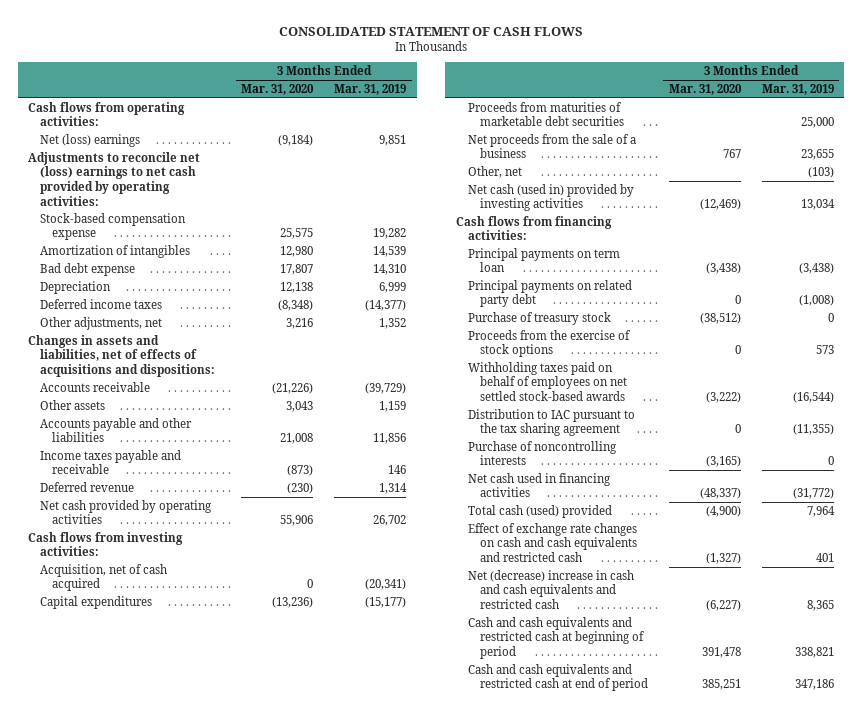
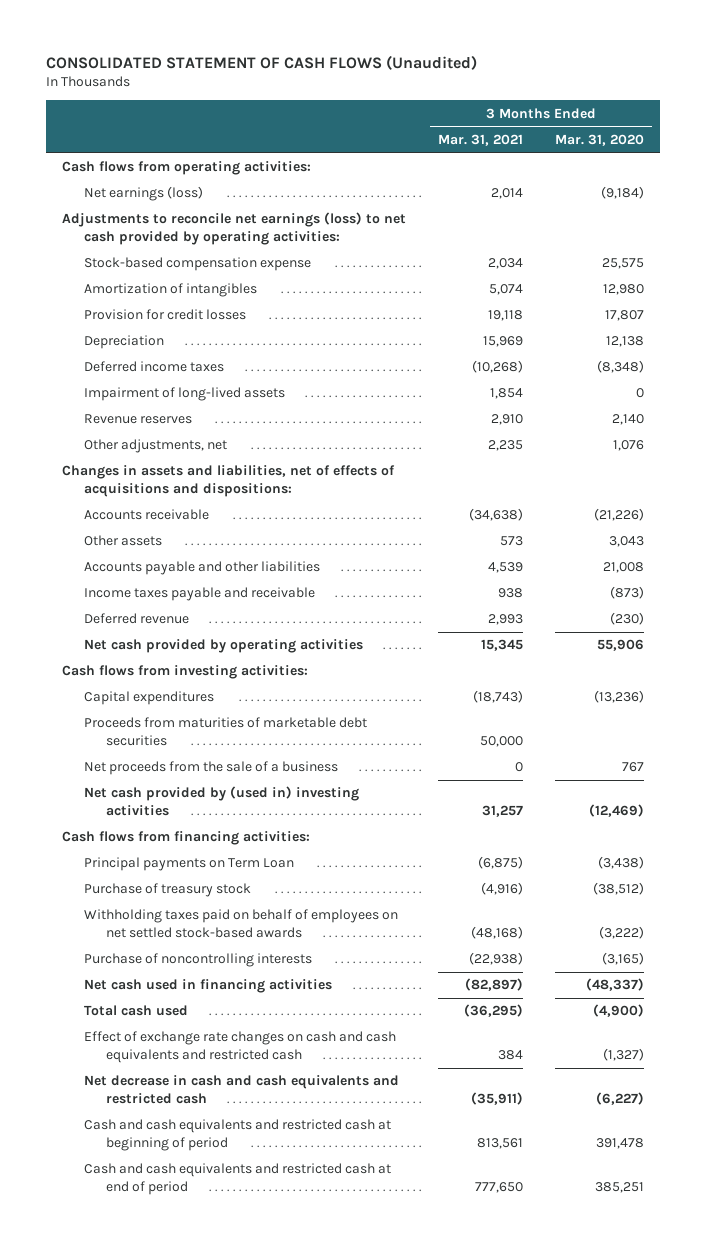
[279,26,584,36] CONSOLIDATED STATEMENT OF CASH FLOWS -> [45,54,477,70] CONSOLIDATED STATEMENT OF CASH FLOWS (Unaudited)
[334,83,407,95] Mar. 31, 2019 -> none
none -> [437,133,523,146] Mar. 31, 2021
[40,133,141,147] Net (loss) earnings -> [84,186,204,202] Net earnings (loss)
[28,151,201,206] Adjustments to reconcile net (loss) earnings to net cash provided by operating activities: -> [61,212,406,246] Adjustments to reconcile net earnings (loss) to net cash provided by operating activities:
[40,262,136,276] Bad debt expense -> [84,309,247,321] Provision for credit losses
none -> [84,387,286,402] Impairment of long-lived assets
none -> [84,414,193,425] Revenue reserves
[286,317,314,329] 3,216 -> [612,440,644,452] 1,076
[40,563,168,592] Acquisition, net of cash acquired -> none
[467,165,522,178] Other, net -> none
[467,183,634,212] Net cash (used in) provided by investing activities -> [84,786,360,817] Net cash provided by (used in) investing activities
[467,279,632,308] Principal payments on related party debt -> none
[467,247,620,273] Principal payments on term loan -> [84,857,295,872] Principal payments on Term Loan
[467,329,631,358] Proceeds from the exercise of stock options -> none
[467,408,635,437] Distribution to IAC pursuant to the tax sharing agreement -> none
[467,504,612,518] Total cash (used) provided -> [84,1005,189,1017] Total cash used
[467,569,634,610] Net (decrease) increase in cash and cash equivalents and restricted cash -> [84,1075,400,1105] Net decrease in cash and cash equivalents and restricted cash

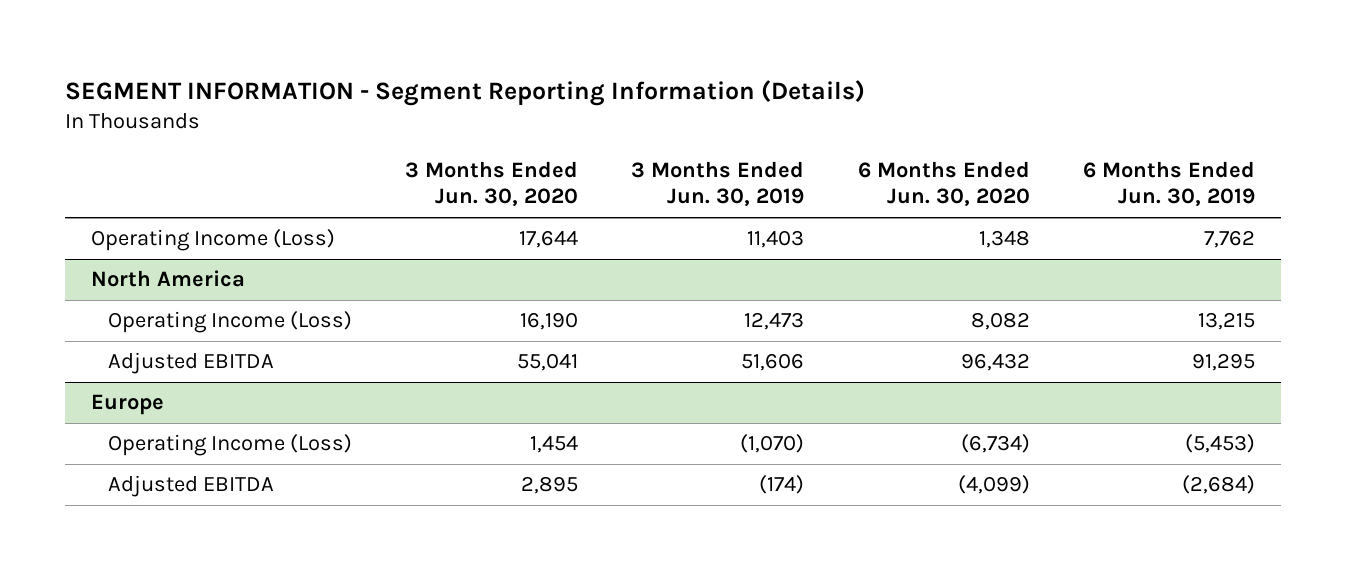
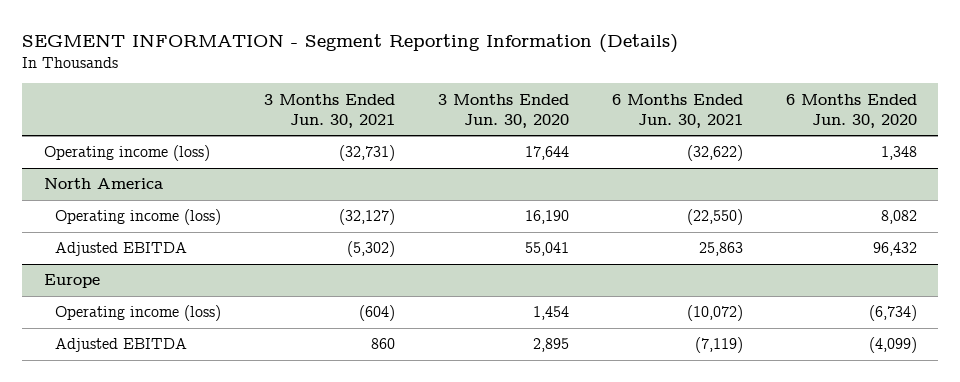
[631,161,805,207] 3 Months Ended Jun. 30, 2019 -> none
[1082,161,1255,207] 6 Months Ended Jun. 30, 2019 -> none
none -> [264,93,396,128] 3 Months Ended Jun. 30, 2021
none -> [611,93,743,128] 6 Months Ended Jun. 30, 2021
[91,229,336,252] Operating Income (Loss) -> [43,145,210,162] Operating income (loss)
[108,311,353,334] Operating Income (Loss) -> [55,209,222,226] Operating income (loss)
[108,434,353,457] Operating Income (Loss) -> [55,305,222,322] Operating income (loss)

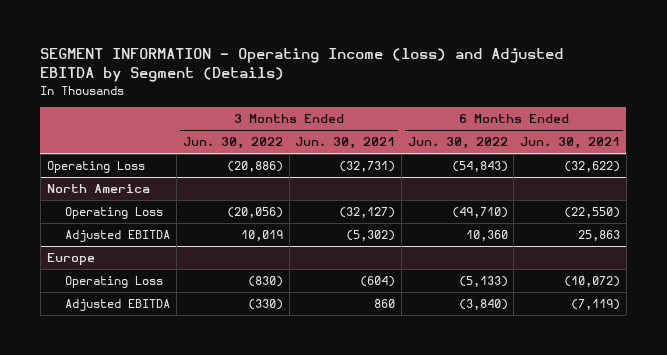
[22,33,679,53] SEGMENT INFORMATION - Segment Reporting Information (Details) -> [40,48,564,83] SEGMENT INFORMATION - Operating Income (loss) and Adjusted EBITDA by Segment (Details)
[438,93,570,128] 3 Months Ended Jun. 30, 2020 -> none
[785,93,917,128] 6 Months Ended Jun. 30, 2020 -> none
none -> [182,137,283,150] Jun. 30, 2022
none -> [407,137,508,150] Jun. 30, 2022
[43,145,210,162] Operating income (loss) -> [46,161,145,174] Operating Loss
[55,209,222,226] Operating income (loss) -> [65,207,164,220] Operating Loss
[55,305,222,322] Operating income (loss) -> [65,276,164,289] Operating Loss

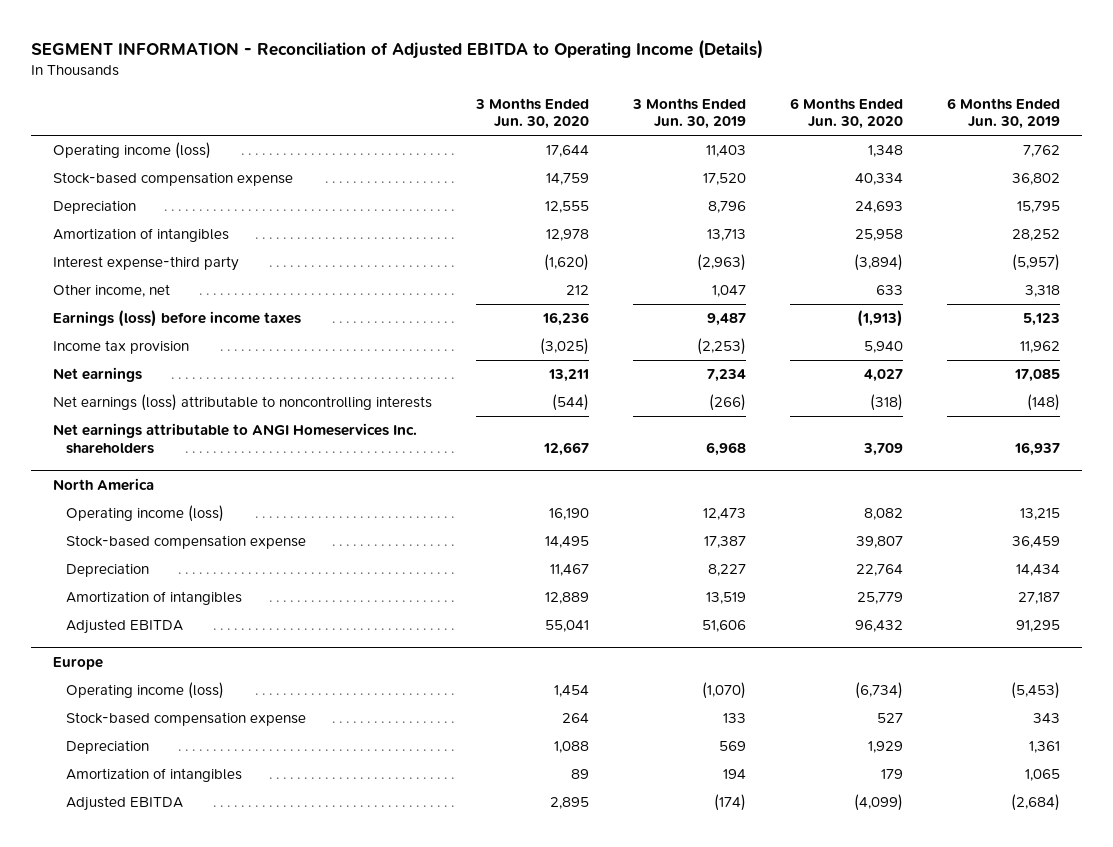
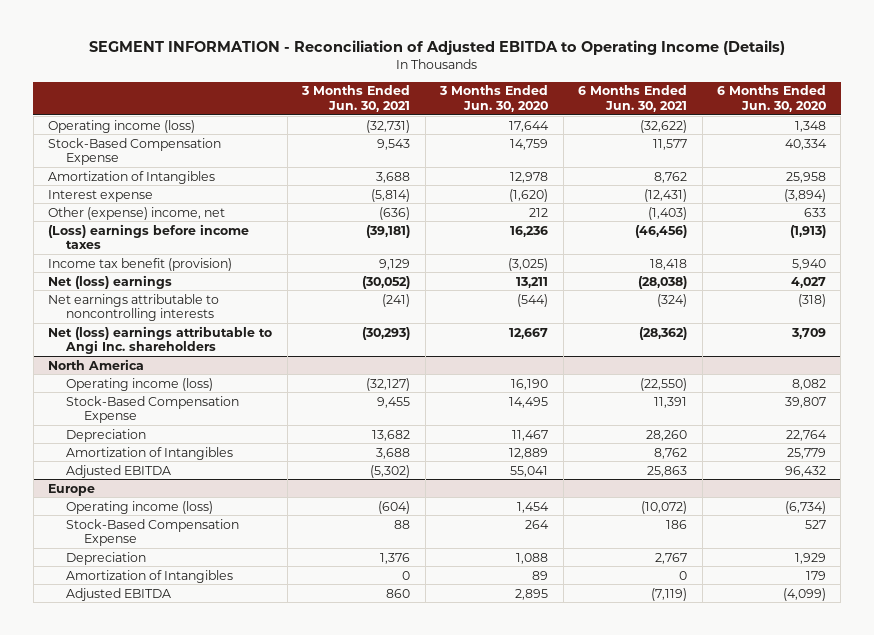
[632,97,747,130] 3 Months Ended Jun. 30, 2019 -> none
[946,97,1060,130] 6 Months Ended Jun. 30, 2019 -> none
none -> [301,85,411,113] 3 Months Ended Jun. 30, 2021
none -> [578,85,688,113] 6 Months Ended Jun. 30, 2021
[53,200,137,215] Depreciation -> none
[53,172,294,187] Stock-based compensation expense -> [48,137,222,166] Stock-Based Compensation Expense
[53,228,230,243] Amortization of intangibles -> [48,170,216,184] Amortization of Intangibles
[53,256,240,272] Interest expense-third party -> [48,189,154,202] Interest expense
[53,284,171,298] Other income, net -> [48,206,226,220] Other (expense) income, net
[53,310,302,328] Earnings (loss) before income taxes -> [48,223,250,250] (Loss) earnings before income taxes
[53,340,190,355] Income tax provision -> [48,257,233,271] Income tax benefit (provision)
[53,367,143,383] Net earnings -> [48,274,173,289] Net (loss) earnings
[53,394,433,412] Net earnings (loss) attributable to noncontrolling interests -> [48,293,220,322] Net earnings attributable to noncontrolling interests
[53,423,418,454] Net earnings attributable to ANGI Homeservices Inc. shareholders -> [48,325,273,355] Net (loss) earnings attributable to Angi Inc. shareholders
[66,535,307,550] Stock-based compensation expense -> [65,395,239,424] Stock-Based Compensation Expense
[66,591,243,606] Amortization of intangibles -> [65,446,233,460] Amortization of Intangibles
[66,712,307,727] Stock-based compensation expense -> [65,518,239,547] Stock-Based Compensation Expense
[66,768,243,783] Amortization of intangibles -> [65,569,233,583] Amortization of Intangibles

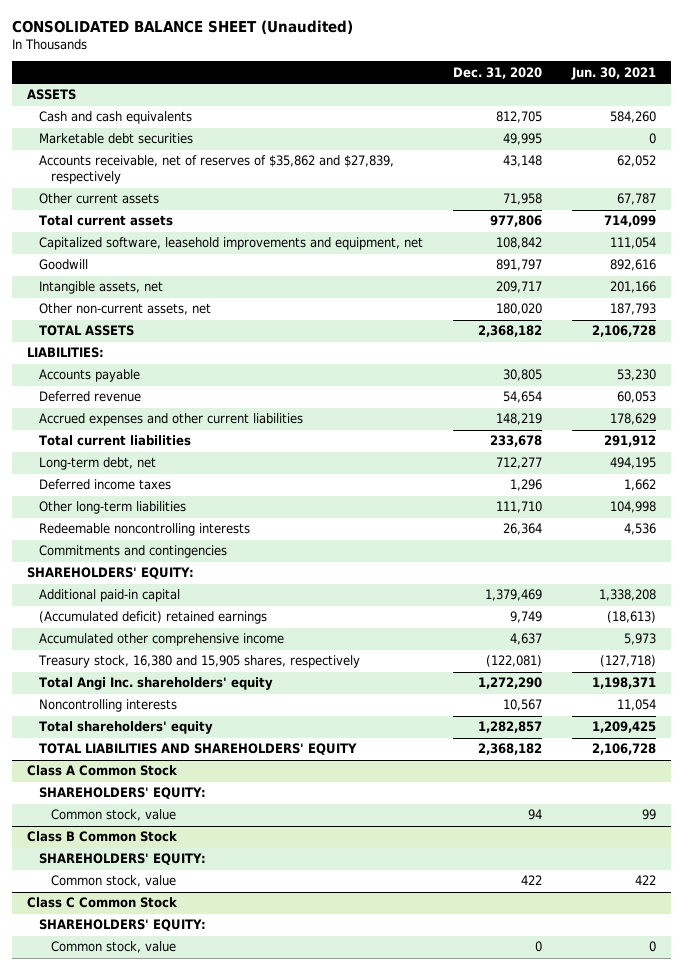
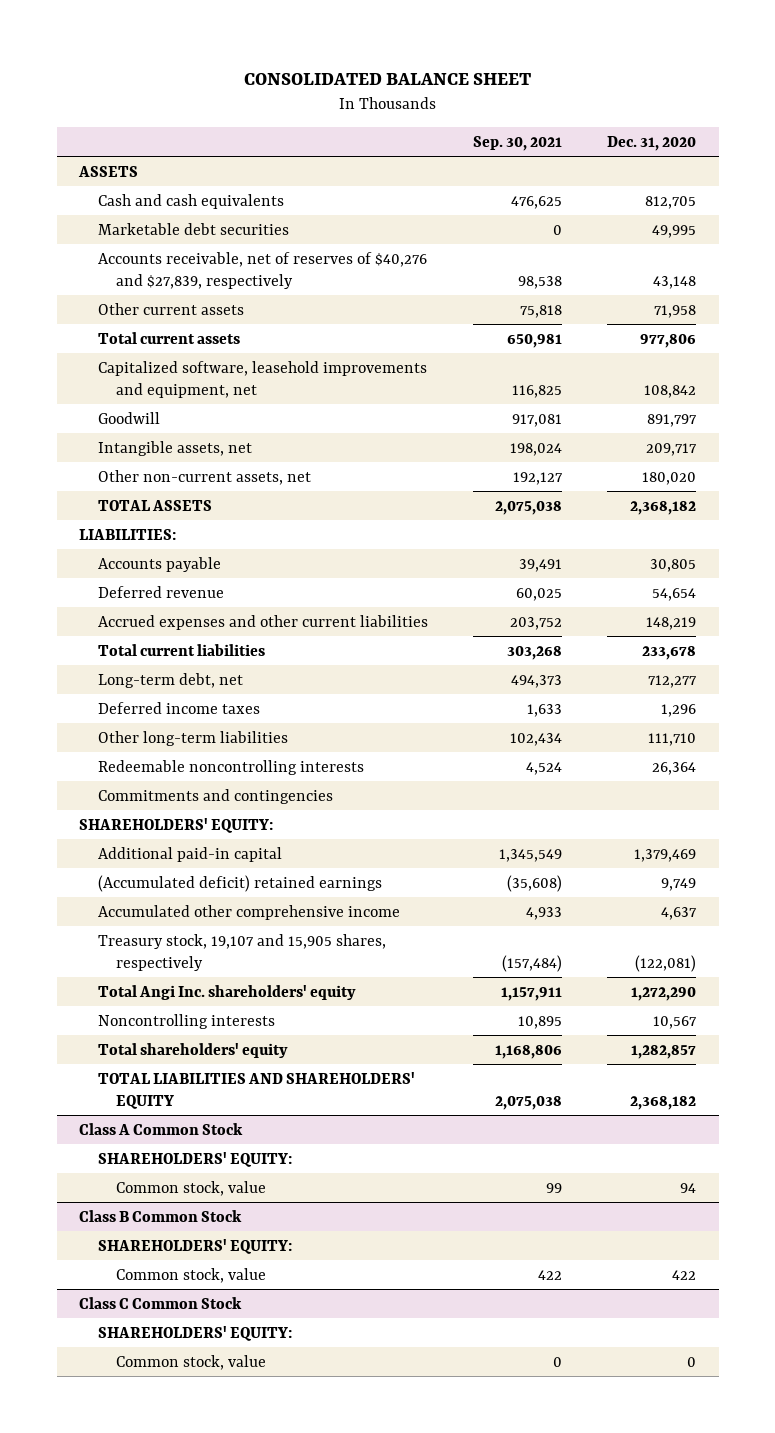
[12,19,354,34] CONSOLIDATED BALANCE SHEET (Unaudited) -> [243,72,531,85] CONSOLIDATED BALANCE SHEET
[570,66,656,80] Jun. 30, 2021 -> none
none -> [473,135,563,151] Sep. 30, 2021
[38,155,394,185] Accounts receivable, net of reserves of $35,862 and $27,839, respectively -> [97,251,427,289] Accounts receivable, net of reserves of $40,276 and $27,839, respectively
[37,655,360,669] Treasury stock, 16,380 and 15,905 shares, respectively -> [97,933,386,971] Treasury stock, 19,107 and 15,905 shares, respectively

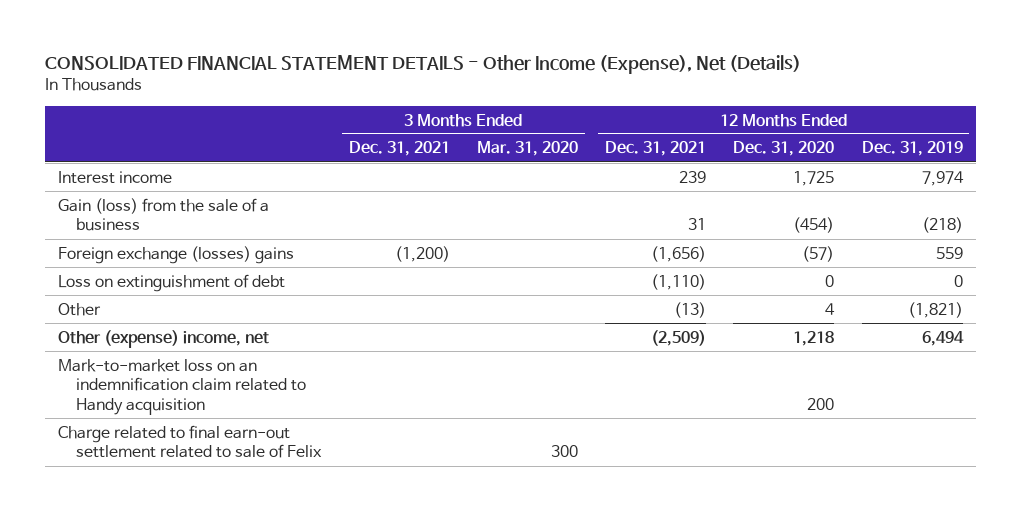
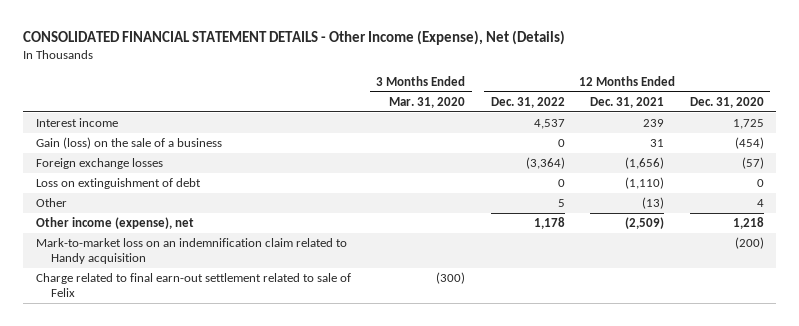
[348,141,450,157] Dec. 31, 2021 -> none
[861,141,963,157] Dec. 31, 2019 -> none
none -> [490,96,565,108] Dec. 31, 2022
[58,197,270,232] Gain (loss) from the sale of a business -> [35,137,222,150] Gain (loss) on the sale of a business
[58,245,295,264] Foreign exchange (losses) gains -> [35,158,163,170] Foreign exchange losses
[58,329,270,348] Other (expense) income, net -> [35,217,194,230] Other income (expense), net
[807,398,835,411] 200 -> [734,237,764,250] (200)
[550,445,578,458] 300 -> [436,272,466,285] (300)

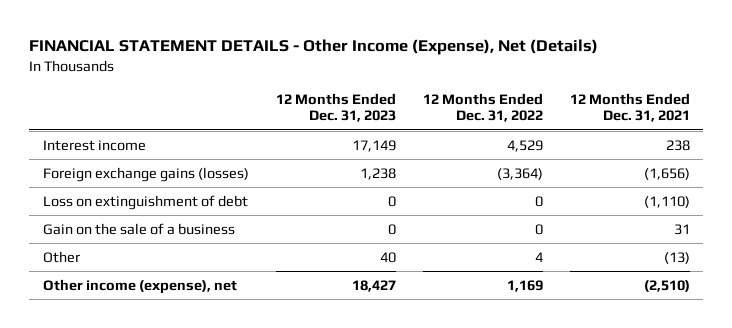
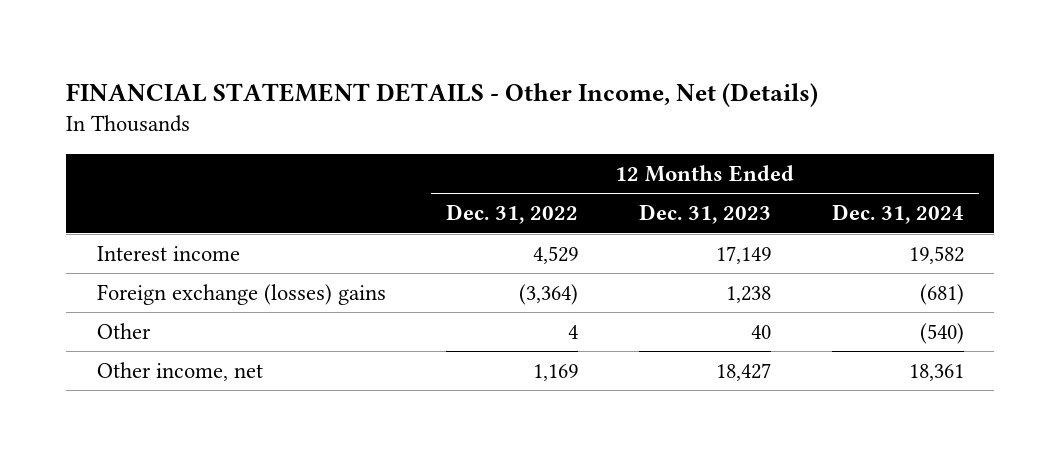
[29,39,599,56] FINANCIAL STATEMENT DETAILS - Other Income (Expense), Net (Details) -> [66,83,819,108] FINANCIAL STATEMENT DETAILS - Other Income, Net (Details)
[569,92,690,123] 12 Months Ended Dec. 31, 2021 -> none
none -> [831,204,964,225] Dec. 31, 2024
[42,194,248,210] Loss on extinguishment of debt -> none
[42,222,235,235] Gain on the sale of a business -> none
[42,166,249,182] Foreign exchange gains (losses) -> [96,283,386,305] Foreign exchange (losses) gains
[42,278,237,294] Other income (expense), net -> [96,361,263,381] Other income, net

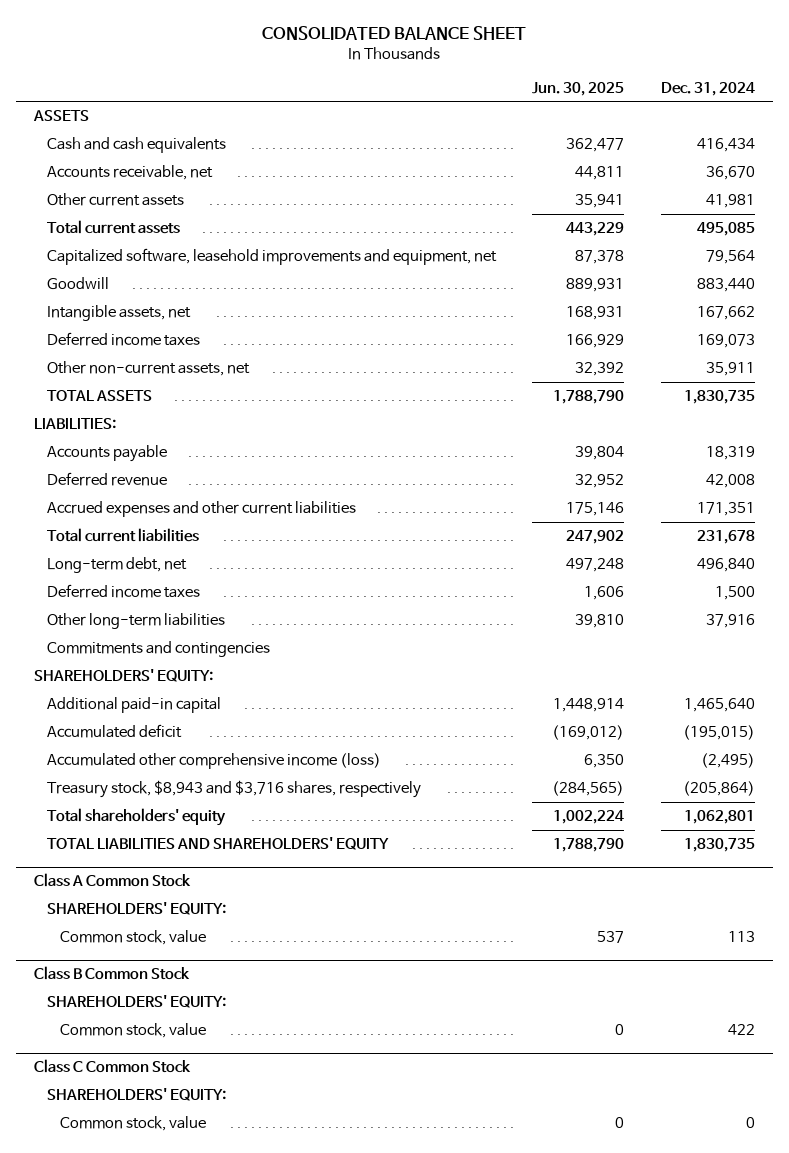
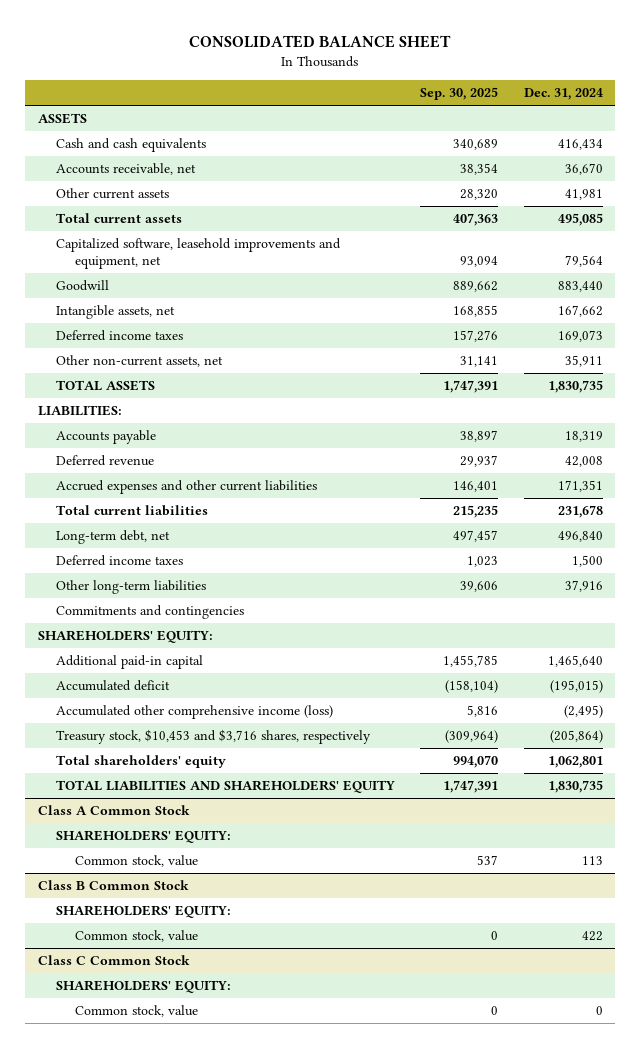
[532,81,625,96] Jun. 30, 2025 -> none
none -> [420,87,499,101] Sep. 30, 2025
[47,780,422,799] Treasury stock, $8,943 and $3,716 shares, respectively -> [56,729,372,745] Treasury stock, $10,453 and $3,716 shares, respectively

